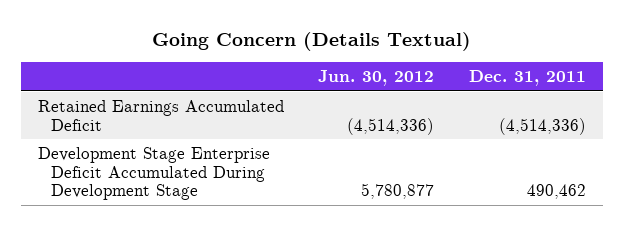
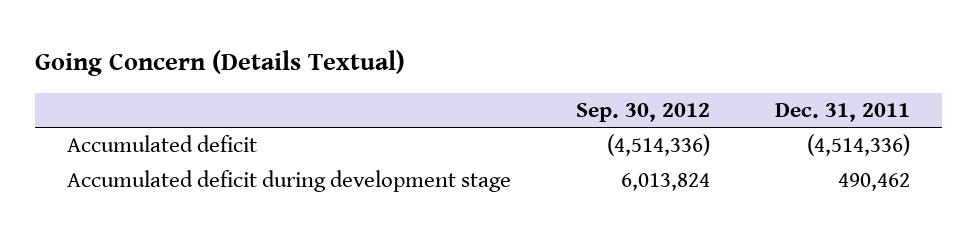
[318,70,435,87] Jun. 30, 2012 -> none
none -> [576,103,711,123] Sep. 30, 2012
[37,99,284,131] Retained Earnings Accumulated Deficit -> [67,135,258,153] Accumulated deficit
[37,146,270,201] Development Stage Enterprise Deficit Accumulated During Development Stage -> [67,170,512,193] Accumulated deficit during development stage

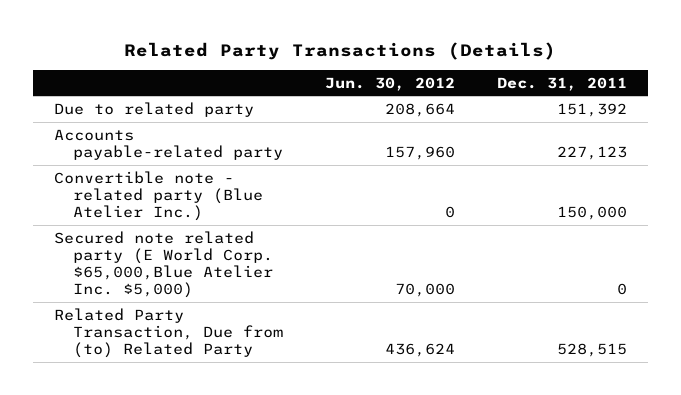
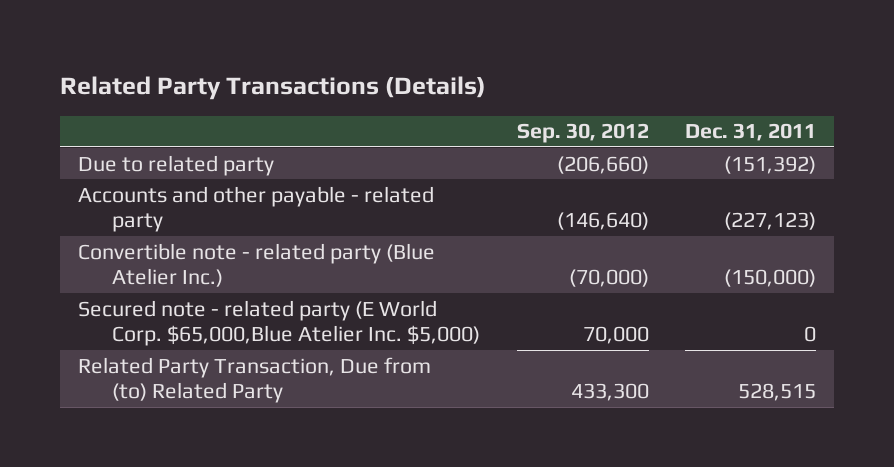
[325,76,456,91] Jun. 30, 2012 -> none
none -> [516,123,649,144] Sep. 30, 2012
[556,102,627,117] 151,392 -> [723,155,816,174] (151,392)
[54,128,284,160] Accounts payable-related party -> [78,185,435,233] Accounts and other payable - related party
[556,145,627,160] 227,123 -> [723,212,816,231] (227,123)
[556,205,627,220] 150,000 -> [723,269,816,288] (150,000)
[54,230,274,298] Secured note related party (E World Corp. $65,000,Blue Atelier Inc. $5,000) -> [78,299,481,347] Secured note - related party (E World Corp. $65,000,Blue Atelier Inc. $5,000)

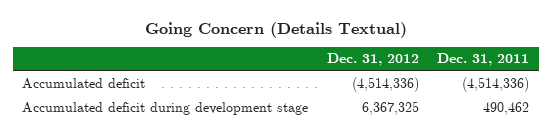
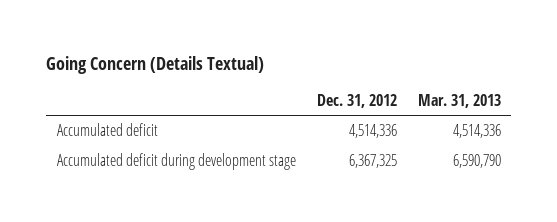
[437,53,530,67] Dec. 31, 2011 -> none
none -> [417,93,501,108] Mar. 31, 2013
[351,77,419,93] (4,514,336) -> [348,124,397,139] 4,514,336

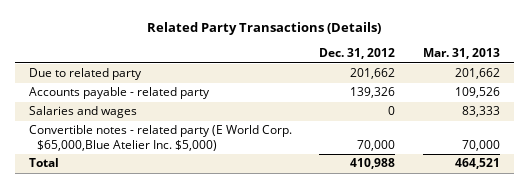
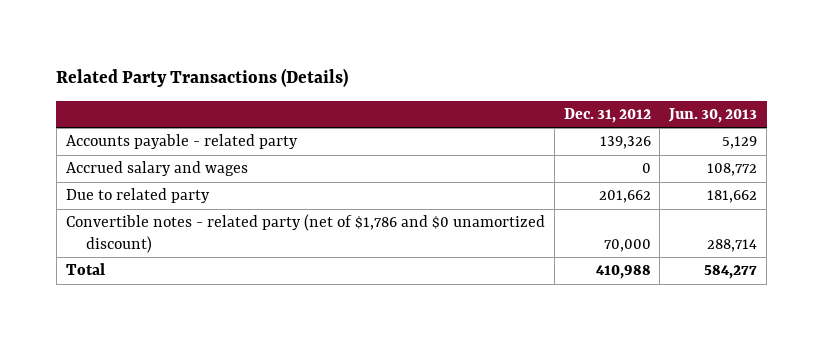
[423,48,501,60] Mar. 31, 2013 -> none
none -> [668,107,758,123] Jun. 30, 2013
[28,125,292,151] Convertible notes - related party (E World Corp. $65,000,Blue Atelier Inc. $5,000) -> none
[28,106,137,119] Salaries and wages -> [65,161,248,177] Accrued salary and wages
[28,68,142,81] Due to related party -> [65,188,210,204] Due to related party
none -> [65,214,545,253] Convertible notes - related party (net of $1,786 and $0 unamortized discount)

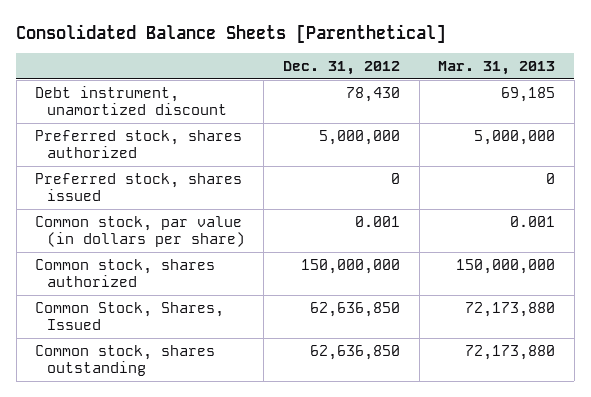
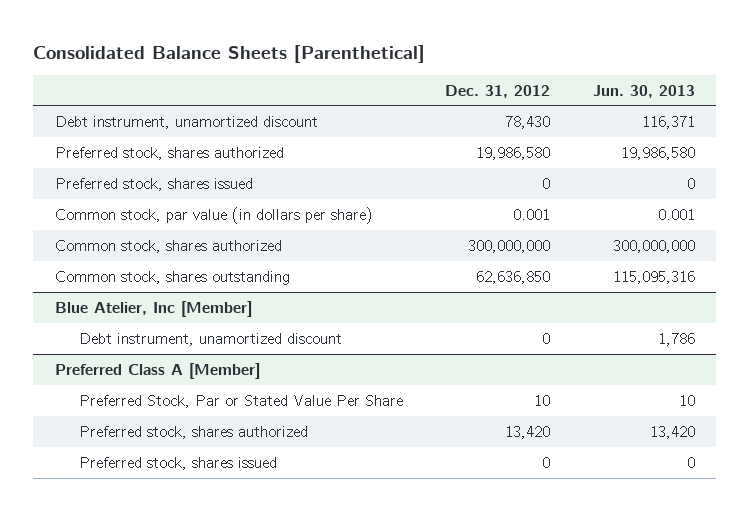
[438,60,556,75] Mar. 31, 2013 -> none
none -> [592,84,695,98] Jun. 30, 2013
[318,129,400,145] 5,000,000 -> [476,146,551,160] 19,986,580
[35,301,225,331] Common Stock, Shares, Issued -> none
[300,258,400,274] 150,000,000 -> [468,239,551,253] 300,000,000
none -> [54,300,252,317] Blue Atelier, Inc [Member]
none -> [78,332,342,346] Debt instrument, unamortized discount
none -> [54,362,260,379] Preferred Class A [Member]
none -> [78,394,403,408] Preferred Stock, Par or Stated Value Per Share
none -> [78,425,308,439] Preferred stock, shares authorized
none -> [78,456,277,470] Preferred stock, shares issued

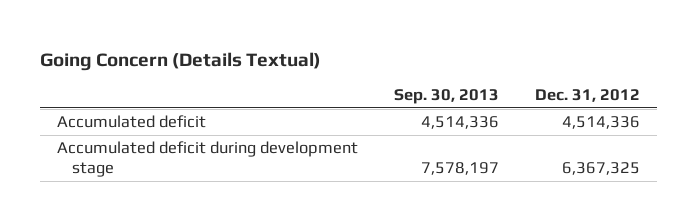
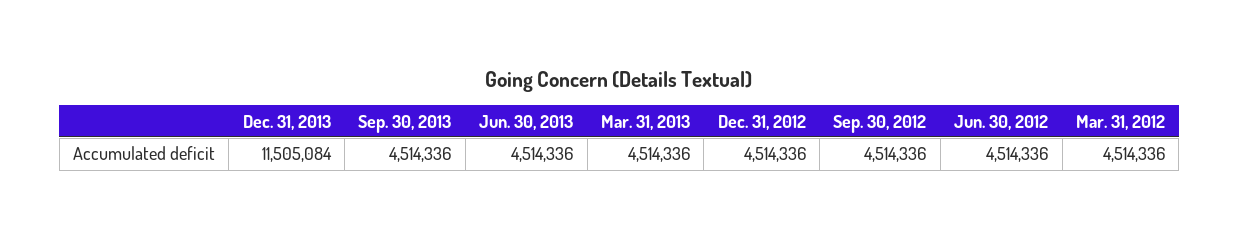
none -> [242,114,331,130] Dec. 31, 2013
none -> [479,114,574,130] Jun. 30, 2013
none -> [600,114,690,130] Mar. 31, 2013
none -> [833,114,927,133] Sep. 30, 2012
none -> [954,114,1049,130] Jun. 30, 2012
none -> [1076,114,1166,130] Mar. 31, 2012
[57,141,359,178] Accumulated deficit during development stage -> none

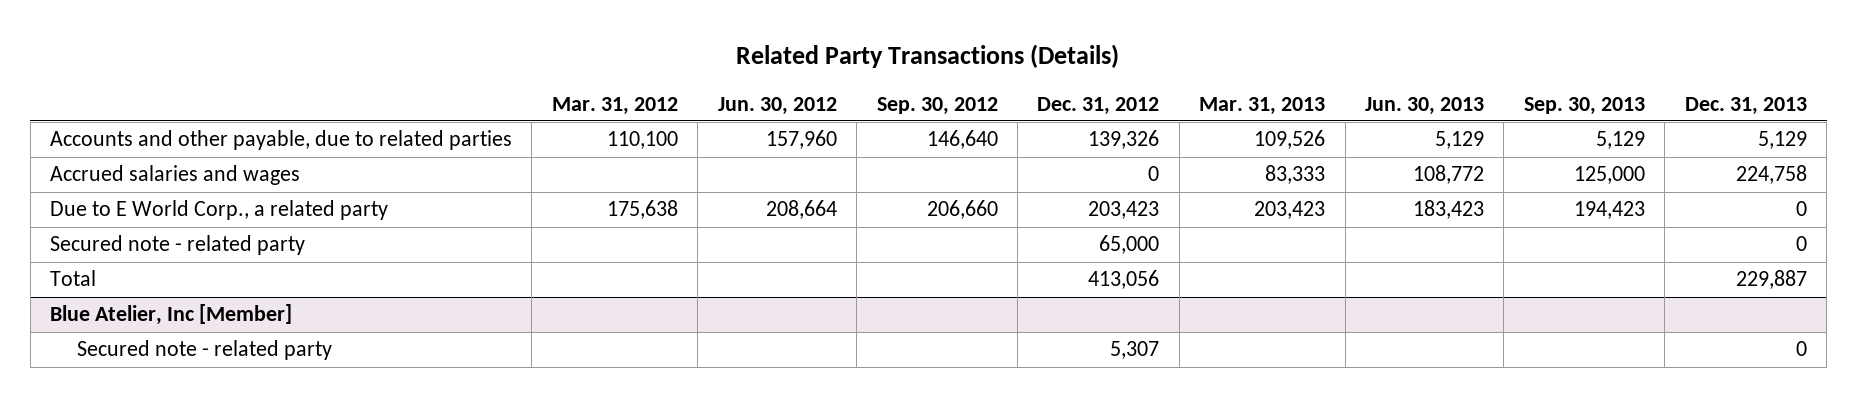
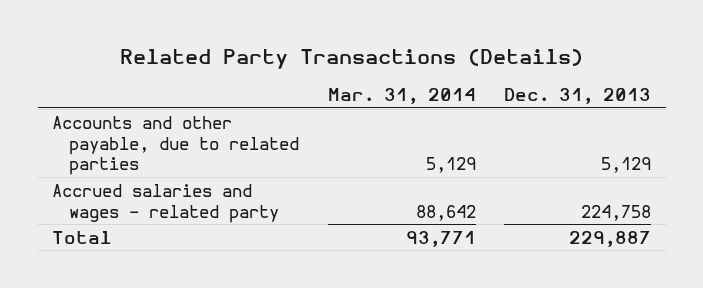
[551,96,678,115] Mar. 31, 2012 -> none
[717,96,837,115] Jun. 30, 2012 -> none
[876,96,998,115] Sep. 30, 2012 -> none
[1037,96,1160,115] Dec. 31, 2012 -> none
[1199,96,1326,115] Mar. 31, 2013 -> none
[1365,96,1485,115] Jun. 30, 2013 -> none
[1523,96,1645,115] Sep. 30, 2013 -> none
none -> [327,87,476,104] Mar. 31, 2014
[49,200,388,221] Due to E World Corp., a related party -> none
[49,235,305,256] Secured note - related party -> none
[49,165,300,186] Accrued salaries and wages -> [51,183,280,223] Accrued salaries and wages - related party
[49,304,292,326] Blue Atelier, Inc [Member] -> none
[77,340,333,361] Secured note - related party -> none

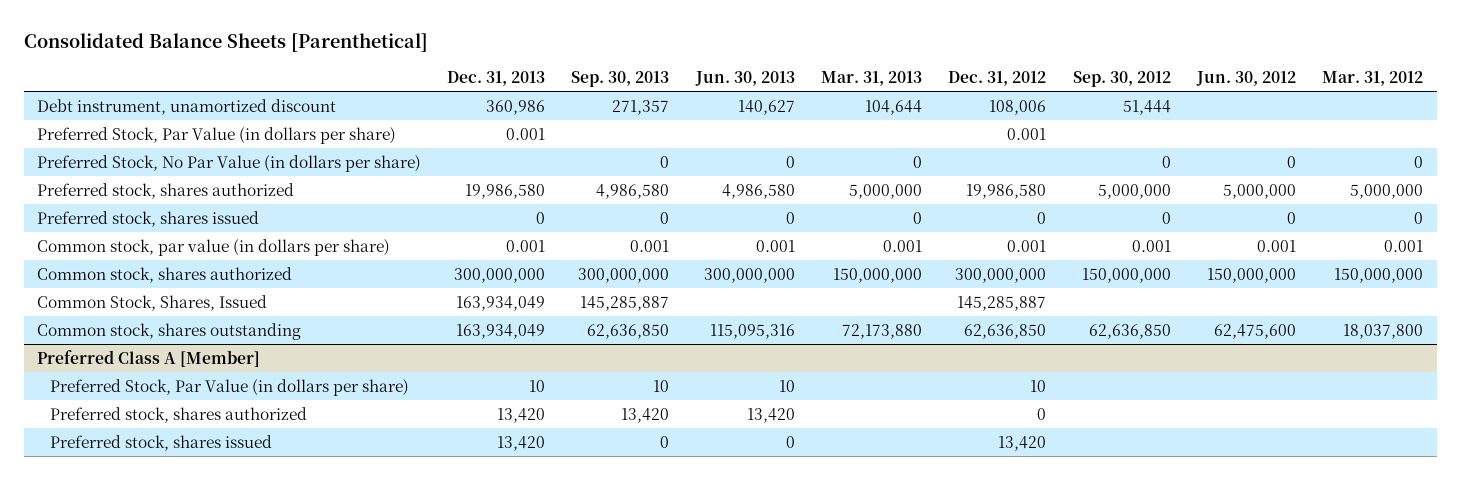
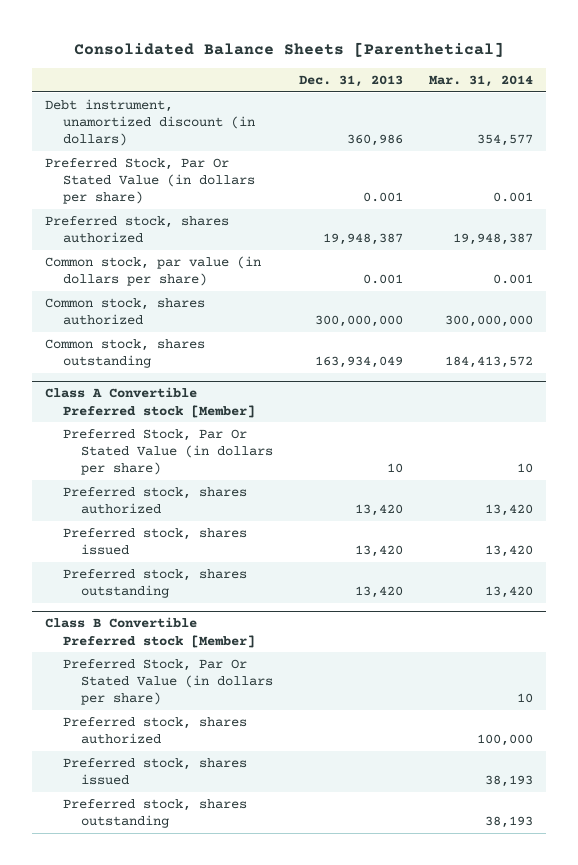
[571,70,670,87] Sep. 30, 2013 -> none
[694,70,795,86] Jun. 30, 2013 -> none
[821,70,923,86] Mar. 31, 2013 -> none
[948,70,1047,86] Dec. 31, 2012 -> none
[1072,70,1171,87] Sep. 30, 2012 -> none
[1196,70,1297,86] Jun. 30, 2012 -> none
[1322,70,1424,86] Mar. 31, 2012 -> none
none -> [429,75,534,88] Mar. 31, 2014
[36,154,421,172] Preferred Stock, No Par Value (in dollars per share) -> none
[36,210,259,227] Preferred stock, shares issued -> none
[36,98,336,115] Debt instrument, unamortized discount -> [44,98,255,147] Debt instrument, unamortized discount (in dollars)
[36,126,396,144] Preferred Stock, Par Value (in dollars per share) -> [44,157,255,205] Preferred Stock, Par Or Stated Value (in dollars per share)
[465,183,546,199] 19,986,580 -> [323,233,404,246] 19,948,387
[36,294,267,311] Common Stock, Shares, Issued -> none
[36,349,260,367] Preferred Class A [Member] -> [44,387,255,418] Class A Convertible Preferred stock [Member]
[49,378,409,396] Preferred Stock, Par Value (in dollars per share) -> [62,428,273,476] Preferred Stock, Par Or Stated Value (in dollars per share)
none -> [62,568,247,599] Preferred stock, shares outstanding
none -> [44,617,255,648] Class B Convertible Preferred stock [Member]
none -> [62,658,273,706] Preferred Stock, Par Or Stated Value (in dollars per share)
none -> [62,716,247,745] Preferred stock, shares authorized
none -> [62,757,247,786] Preferred stock, shares issued
none -> [62,798,247,829] Preferred stock, shares outstanding

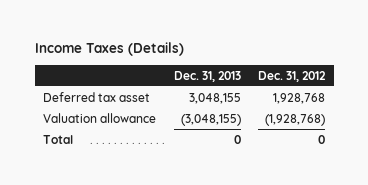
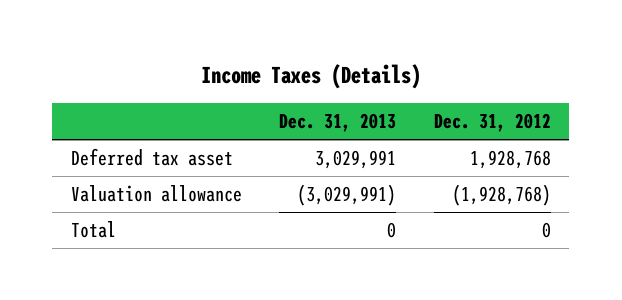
[188,92,241,104] 3,048,155 -> [315,149,397,169] 3,029,991
[180,113,241,126] (3,048,155) -> [297,183,397,206] (3,029,991)

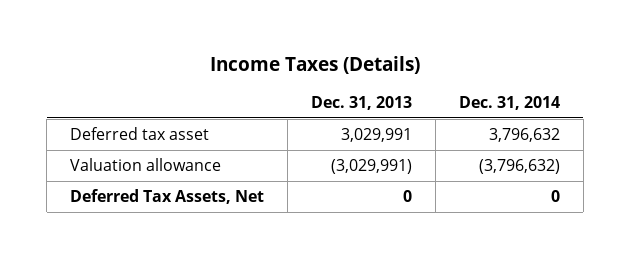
[433,113,551,133] Dec. 31, 2012 -> none
none -> [458,96,560,111] Dec. 31, 2014
[71,220,117,238] Total -> [70,188,265,204] Deferred Tax Assets, Net

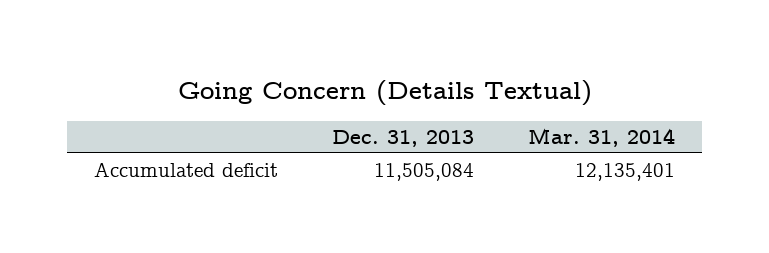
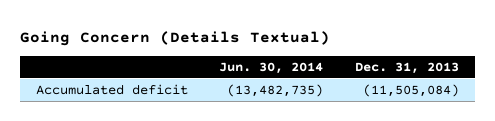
[528,127,676,147] Mar. 31, 2014 -> none
none -> [219,61,324,74] Jun. 30, 2014
[374,163,475,182] 11,505,084 -> [362,84,459,98] (11,505,084)

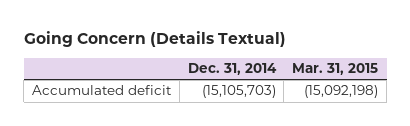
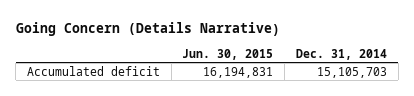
[23,31,286,48] Going Concern (Details Textual) -> [15,22,280,37] Going Concern (Details Narrative)
[292,63,379,76] Mar. 31, 2015 -> none
none -> [182,48,274,60] Jun. 30, 2015
[201,85,276,99] (15,105,703) -> [316,66,387,78] 15,105,703

